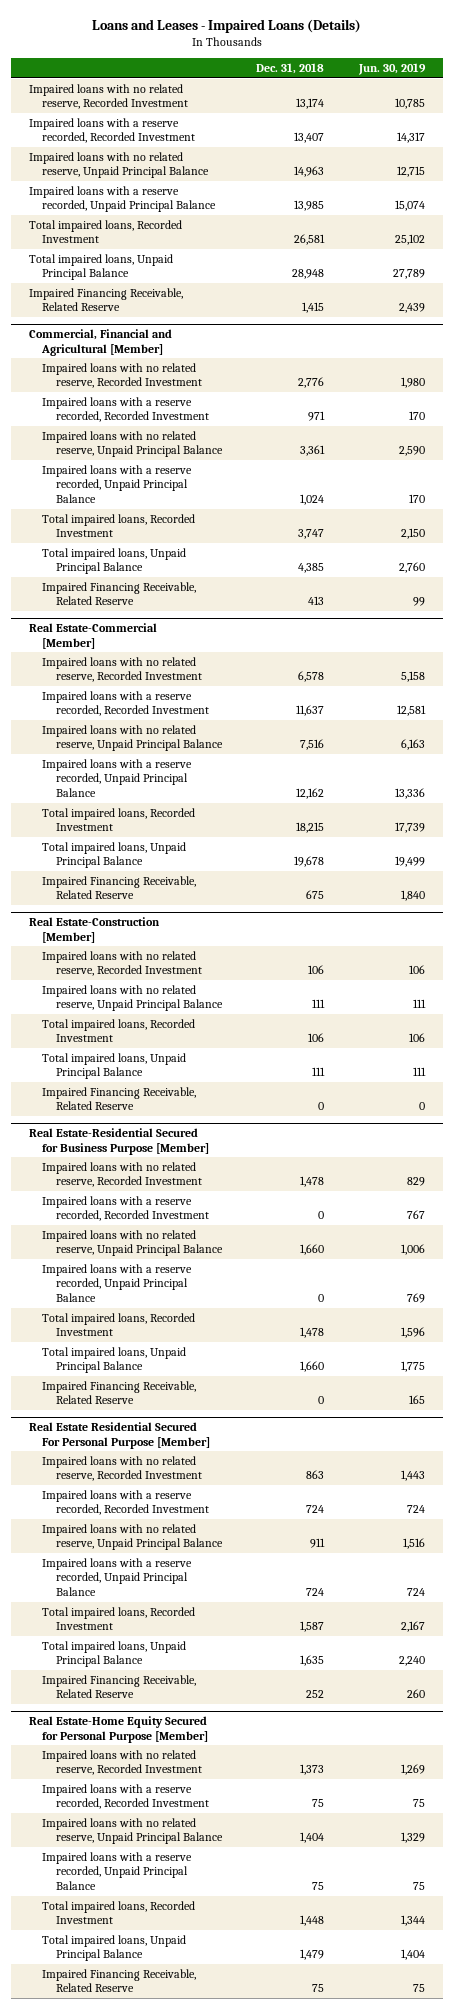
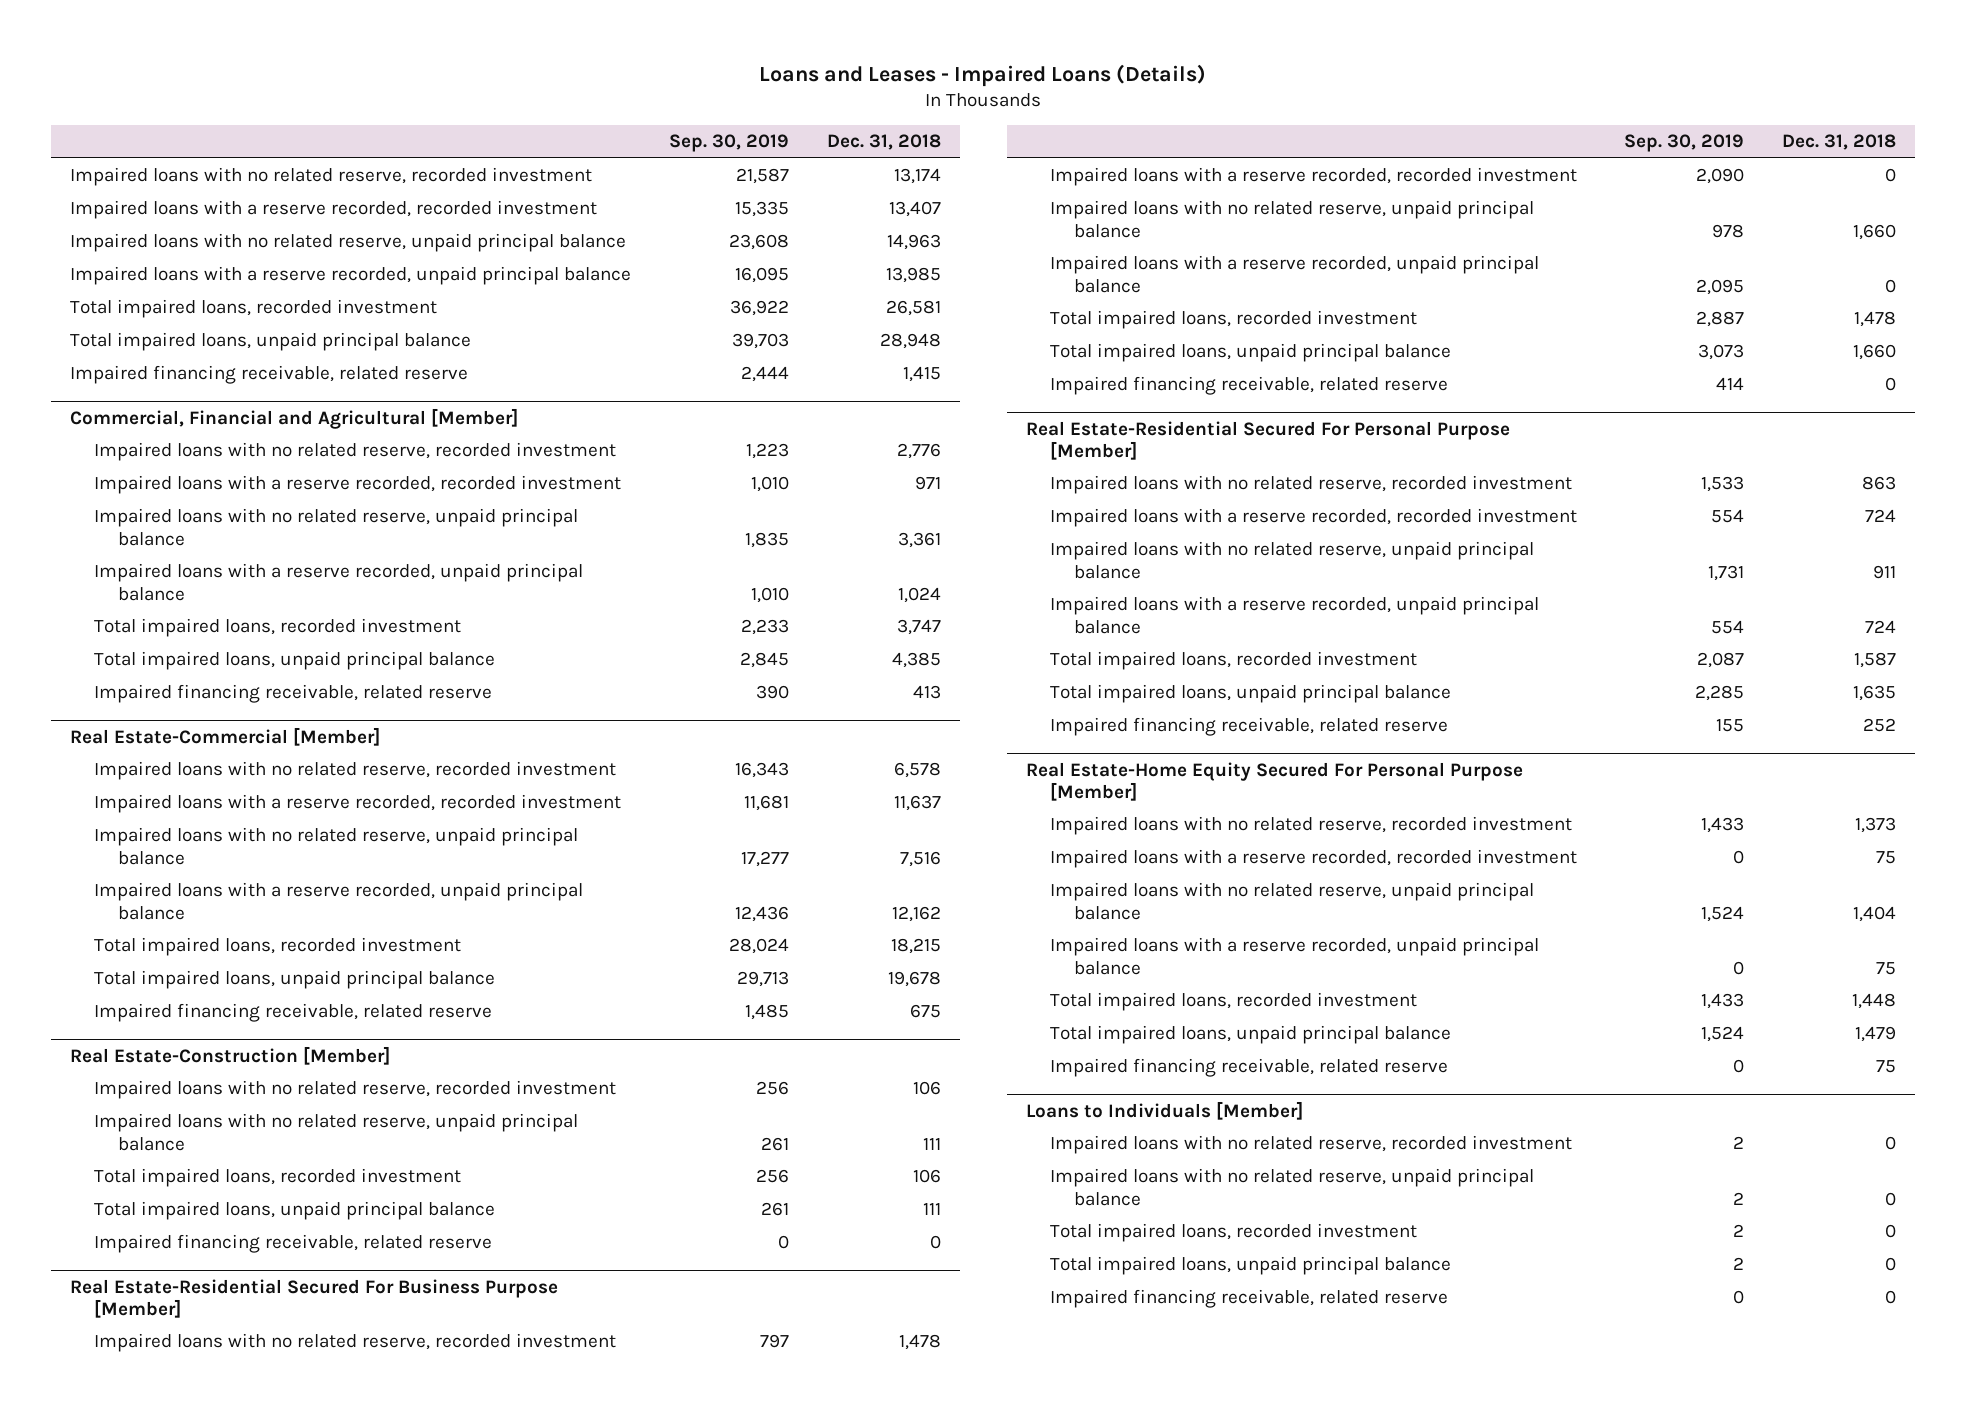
[358,63,427,76] Jun. 30, 2019 -> none
none -> [668,134,789,153] Sep. 30, 2019
[28,83,189,110] Impaired loans with no related reserve, Recorded Investment -> [70,167,593,187] Impaired loans with no related reserve, recorded investment
[28,117,196,144] Impaired loans with a reserve recorded, Recorded Investment -> [70,200,598,220] Impaired loans with a reserve recorded, recorded investment
[28,151,210,179] Impaired loans with no related reserve, Unpaid Principal Balance -> [70,233,627,253] Impaired loans with no related reserve, unpaid principal balance
[28,185,217,213] Impaired loans with a reserve recorded, Unpaid Principal Balance -> [70,266,632,286] Impaired loans with a reserve recorded, unpaid principal balance
[28,219,182,244] Total impaired loans, Recorded Investment -> [70,299,438,319] Total impaired loans, recorded investment
[28,253,173,281] Total impaired loans, Unpaid Principal Balance -> [70,332,472,352] Total impaired loans, unpaid principal balance
[28,287,183,312] Impaired Financing Receivable, Related Reserve -> [70,365,469,385] Impaired financing receivable, related reserve
[42,362,202,389] Impaired loans with no related reserve, Recorded Investment -> [94,442,617,462] Impaired loans with no related reserve, recorded investment
[42,396,209,423] Impaired loans with a reserve recorded, Recorded Investment -> [94,475,622,495] Impaired loans with a reserve recorded, recorded investment
[42,430,223,458] Impaired loans with no related reserve, Unpaid Principal Balance -> [94,508,579,546] Impaired loans with no related reserve, unpaid principal balance
[42,464,193,504] Impaired loans with a reserve recorded, Unpaid Principal Balance -> [94,563,584,601] Impaired loans with a reserve recorded, unpaid principal balance
[42,513,196,538] Total impaired loans, Recorded Investment -> [94,618,462,638] Total impaired loans, recorded investment
[42,547,187,575] Total impaired loans, Unpaid Principal Balance -> [94,651,496,671] Total impaired loans, unpaid principal balance
[42,581,197,606] Impaired Financing Receivable, Related Reserve -> [94,684,493,704] Impaired financing receivable, related reserve
[42,656,202,683] Impaired loans with no related reserve, Recorded Investment -> [94,761,617,781] Impaired loans with no related reserve, recorded investment
[42,690,209,717] Impaired loans with a reserve recorded, Recorded Investment -> [94,794,622,814] Impaired loans with a reserve recorded, recorded investment
[42,724,223,752] Impaired loans with no related reserve, Unpaid Principal Balance -> [94,827,579,865] Impaired loans with no related reserve, unpaid principal balance
[42,758,193,798] Impaired loans with a reserve recorded, Unpaid Principal Balance -> [94,882,584,920] Impaired loans with a reserve recorded, unpaid principal balance
[42,807,196,832] Total impaired loans, Recorded Investment -> [94,937,462,957] Total impaired loans, recorded investment
[42,841,187,869] Total impaired loans, Unpaid Principal Balance -> [94,970,496,990] Total impaired loans, unpaid principal balance
[42,875,197,900] Impaired Financing Receivable, Related Reserve -> [94,1003,493,1023] Impaired financing receivable, related reserve
[42,950,202,977] Impaired loans with no related reserve, Recorded Investment -> [94,1080,617,1100] Impaired loans with no related reserve, recorded investment
[42,984,223,1012] Impaired loans with no related reserve, Unpaid Principal Balance -> [94,1113,579,1151] Impaired loans with no related reserve, unpaid principal balance
[42,1018,196,1043] Total impaired loans, Recorded Investment -> [94,1168,462,1188] Total impaired loans, recorded investment
[42,1052,187,1080] Total impaired loans, Unpaid Principal Balance -> [94,1201,496,1221] Total impaired loans, unpaid principal balance
[42,1086,197,1111] Impaired Financing Receivable, Related Reserve -> [94,1234,493,1254] Impaired financing receivable, related reserve
[28,1128,210,1155] Real Estate-Residential Secured for Business Purpose [Member] -> [70,1278,559,1319] Real Estate-Residential Secured For Business Purpose [Member]
[42,1161,202,1188] Impaired loans with no related reserve, Recorded Investment -> [94,1333,617,1353] Impaired loans with no related reserve, recorded investment
[42,1195,209,1222] Impaired loans with a reserve recorded, Recorded Investment -> [1049,167,1577,187] Impaired loans with a reserve recorded, recorded investment
[42,1229,223,1257] Impaired loans with no related reserve, Unpaid Principal Balance -> [1049,200,1534,238] Impaired loans with no related reserve, unpaid principal balance
[42,1263,193,1303] Impaired loans with a reserve recorded, Unpaid Principal Balance -> [1049,255,1539,293] Impaired loans with a reserve recorded, unpaid principal balance
[42,1312,196,1337] Total impaired loans, Recorded Investment -> [1049,310,1417,330] Total impaired loans, recorded investment
[42,1346,187,1374] Total impaired loans, Unpaid Principal Balance -> [1049,343,1451,363] Total impaired loans, unpaid principal balance
[42,1380,197,1405] Impaired Financing Receivable, Related Reserve -> [1049,376,1448,396] Impaired financing receivable, related reserve
[28,1422,211,1449] Real Estate Residential Secured For Personal Purpose [Member] -> [1025,420,1510,461] Real Estate-Residential Secured For Personal Purpose [Member]
[42,1455,202,1482] Impaired loans with no related reserve, Recorded Investment -> [1049,475,1572,495] Impaired loans with no related reserve, recorded investment
[42,1489,209,1516] Impaired loans with a reserve recorded, Recorded Investment -> [1049,508,1577,528] Impaired loans with a reserve recorded, recorded investment
[42,1523,223,1551] Impaired loans with no related reserve, Unpaid Principal Balance -> [1049,541,1534,579] Impaired loans with no related reserve, unpaid principal balance
[42,1557,193,1597] Impaired loans with a reserve recorded, Unpaid Principal Balance -> [1049,596,1539,634] Impaired loans with a reserve recorded, unpaid principal balance
[42,1606,196,1631] Total impaired loans, Recorded Investment -> [1049,651,1417,671] Total impaired loans, recorded investment
[42,1640,187,1668] Total impaired loans, Unpaid Principal Balance -> [1049,684,1451,704] Total impaired loans, unpaid principal balance
[42,1674,197,1699] Impaired Financing Receivable, Related Reserve -> [1049,717,1448,737] Impaired financing receivable, related reserve
[28,1716,209,1743] Real Estate-Home Equity Secured for Personal Purpose [Member] -> [1025,761,1523,802] Real Estate-Home Equity Secured For Personal Purpose [Member]
[42,1749,202,1776] Impaired loans with no related reserve, Recorded Investment -> [1049,816,1572,836] Impaired loans with no related reserve, recorded investment
[42,1783,209,1810] Impaired loans with a reserve recorded, Recorded Investment -> [1049,849,1577,869] Impaired loans with a reserve recorded, recorded investment
[42,1817,223,1845] Impaired loans with no related reserve, Unpaid Principal Balance -> [1049,882,1534,920] Impaired loans with no related reserve, unpaid principal balance
[42,1851,193,1891] Impaired loans with a reserve recorded, Unpaid Principal Balance -> [1049,937,1539,975] Impaired loans with a reserve recorded, unpaid principal balance
[42,1900,196,1925] Total impaired loans, Recorded Investment -> [1049,992,1417,1012] Total impaired loans, recorded investment
[42,1934,187,1962] Total impaired loans, Unpaid Principal Balance -> [1049,1025,1451,1045] Total impaired loans, unpaid principal balance
[42,1968,197,1993] Impaired Financing Receivable, Related Reserve -> [1049,1058,1448,1078] Impaired financing receivable, related reserve
none -> [1025,1100,1303,1120] Loans to Individuals [Member]
none -> [1049,1135,1572,1155] Impaired loans with no related reserve, recorded investment
none -> [1049,1168,1534,1206] Impaired loans with no related reserve, unpaid principal balance
none -> [1049,1223,1417,1243] Total impaired loans, recorded investment
none -> [1049,1256,1451,1276] Total impaired loans, unpaid principal balance
none -> [1049,1289,1448,1309] Impaired financing receivable, related reserve

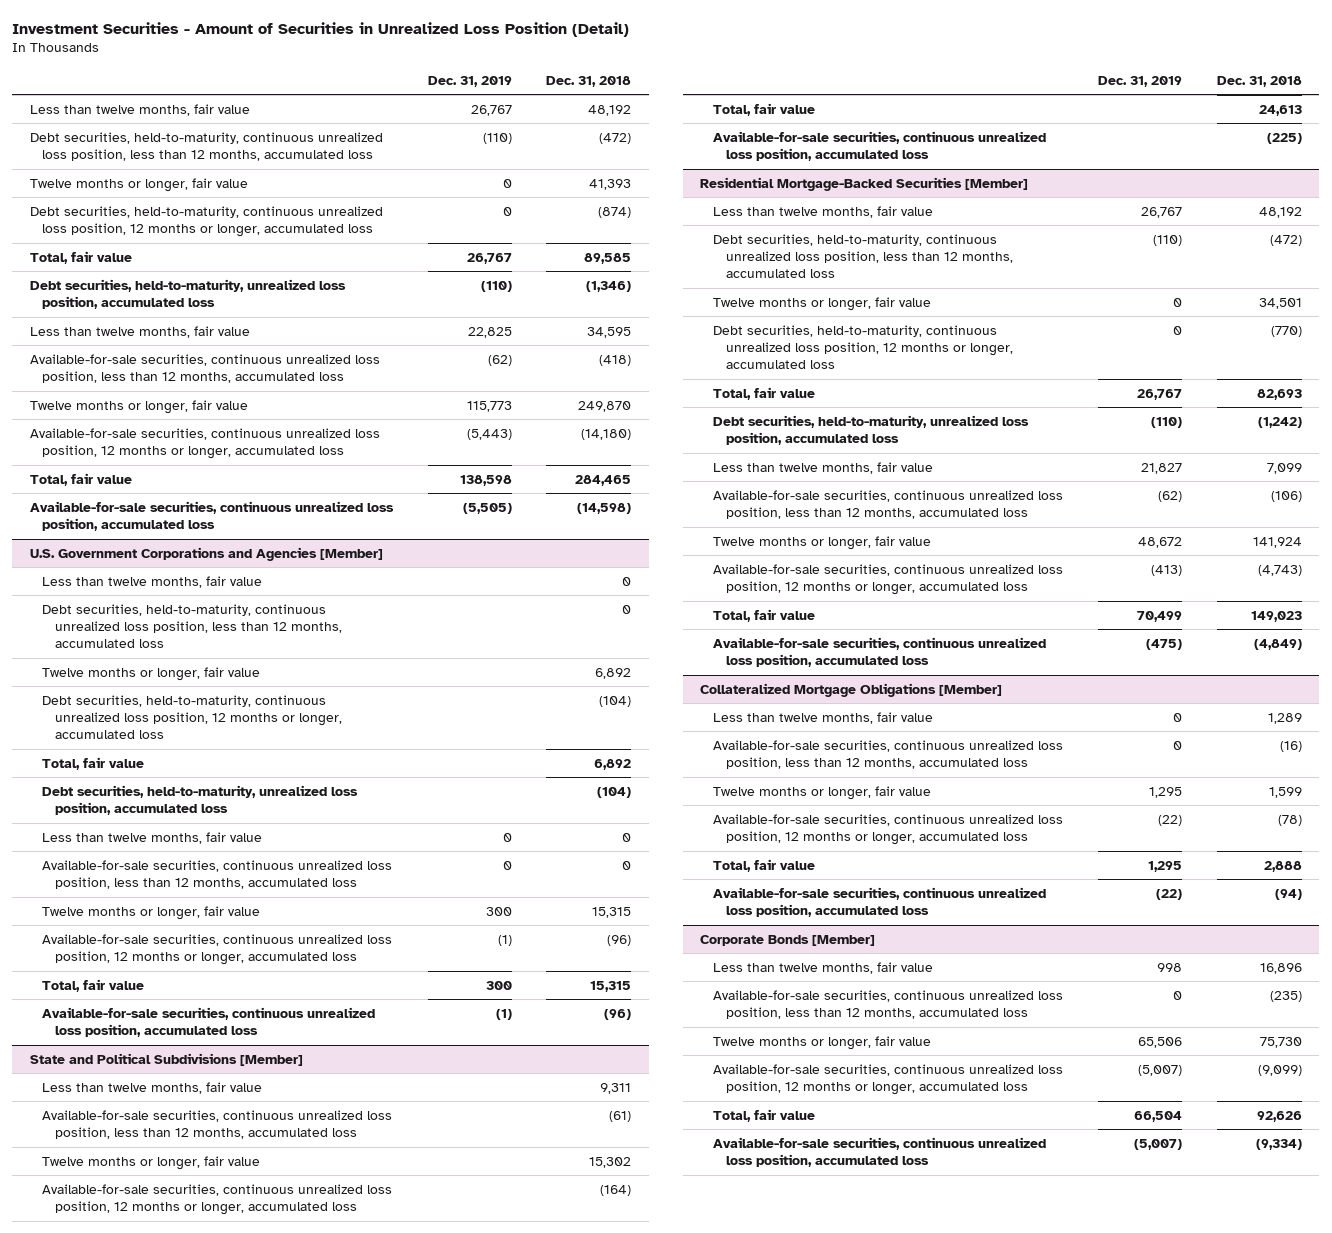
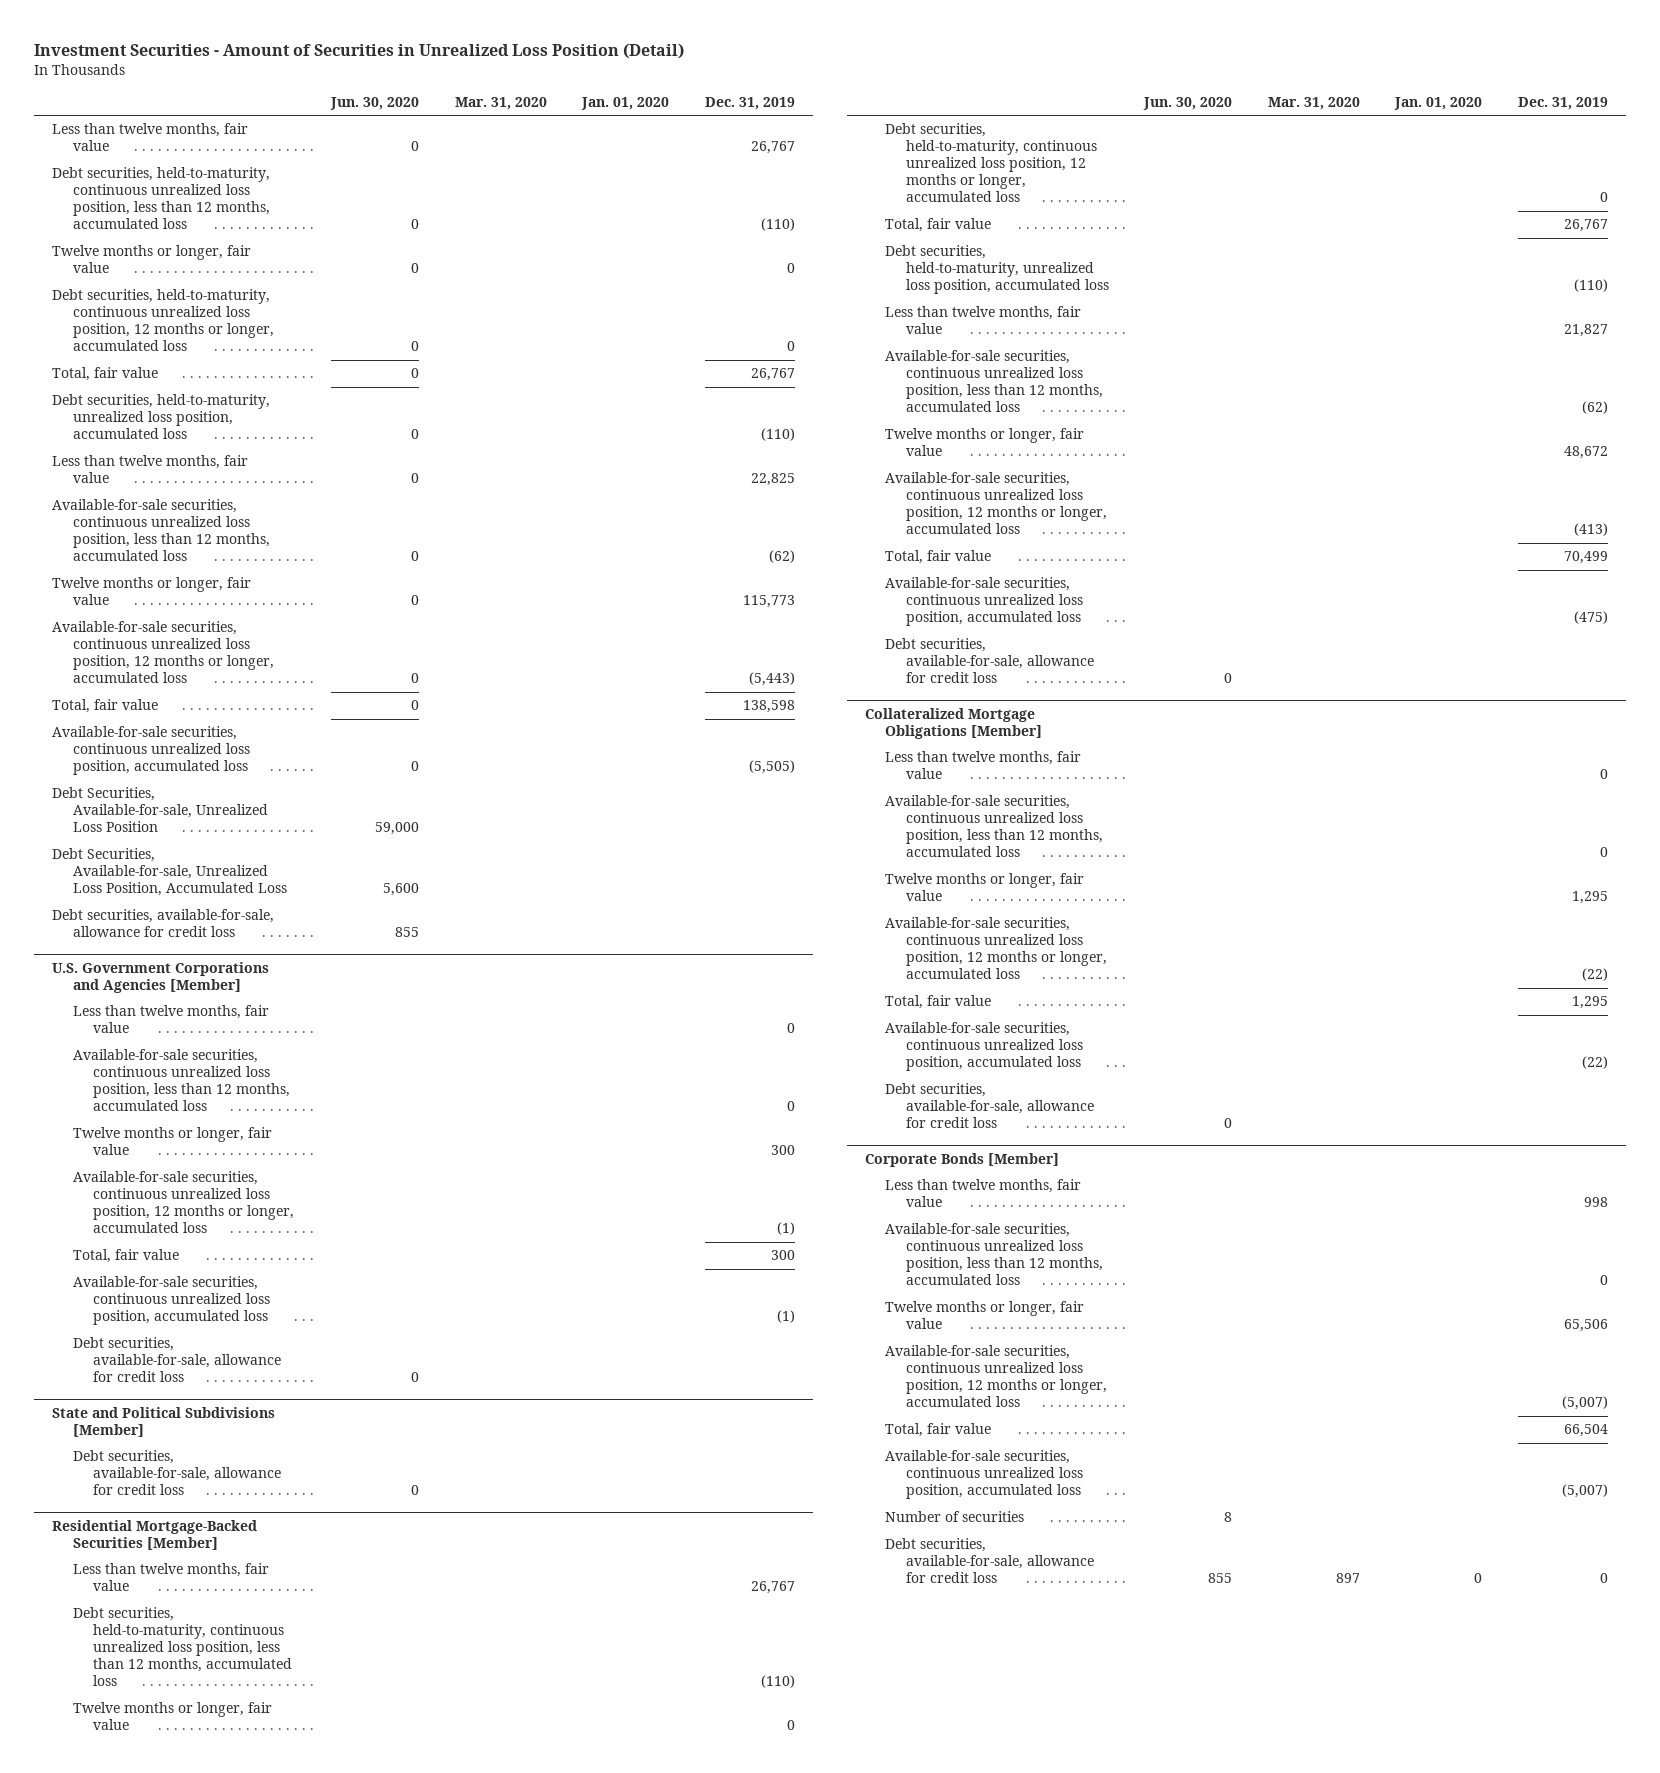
[546,75,632,87] Dec. 31, 2018 -> none
none -> [330,96,420,110] Jun. 30, 2020
none -> [454,96,547,110] Mar. 31, 2020
none -> [581,96,670,110] Jan. 01, 2020
none -> [52,787,268,833] Debt Securities, Available-for-sale, Unrealized Loss Position
none -> [52,848,287,897] Debt Securities, Available-for-sale, Unrealized Loss Position, Accumulated Loss
none -> [52,909,275,938] Debt securities, available-for-sale, allowance for credit loss
[42,575,263,588] Less than twelve months, fair value -> none
[42,603,343,649] Debt securities, held-to-maturity, continuous unrealized loss position, less than 12 months, accumulated loss -> none
[42,666,261,681] Twelve months or longer, fair value -> none
[42,694,343,740] Debt securities, held-to-maturity, continuous unrealized loss position, 12 months or longer, accumulated loss -> none
[42,756,145,770] Total, fair value -> none
[42,784,359,816] Debt securities, held-to-maturity, unrealized loss position, accumulated loss -> none
none -> [72,1337,281,1383] Debt securities, available-for-sale, allowance for credit loss
[42,1081,263,1094] Less than twelve months, fair value -> none
[42,1109,393,1140] Available-for-sale securities, continuous unrealized loss position, less than 12 months, accumulated loss -> none
[42,1155,261,1170] Twelve months or longer, fair value -> none
[42,1183,393,1216] Available-for-sale securities, continuous unrealized loss position, 12 months or longer, accumulated loss -> none
[713,102,816,116] Total, fair value -> none
[713,130,1047,162] Available-for-sale securities, continuous unrealized loss position, accumulated loss -> none
none -> [72,1450,281,1496] Debt securities, available-for-sale, allowance for credit loss
none -> [885,638,1094,684] Debt securities, available-for-sale, allowance for credit loss
none -> [885,1083,1094,1129] Debt securities, available-for-sale, allowance for credit loss
none -> [885,1511,1025,1523] Number of securities
none -> [885,1538,1094,1584] Debt securities, available-for-sale, allowance for credit loss

